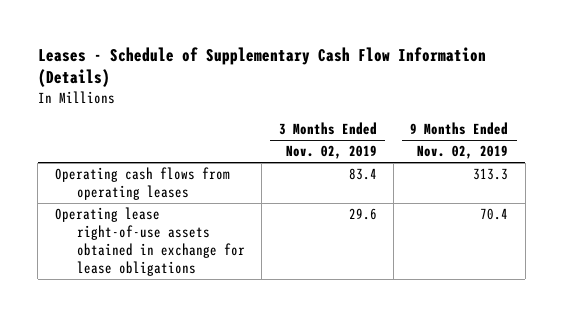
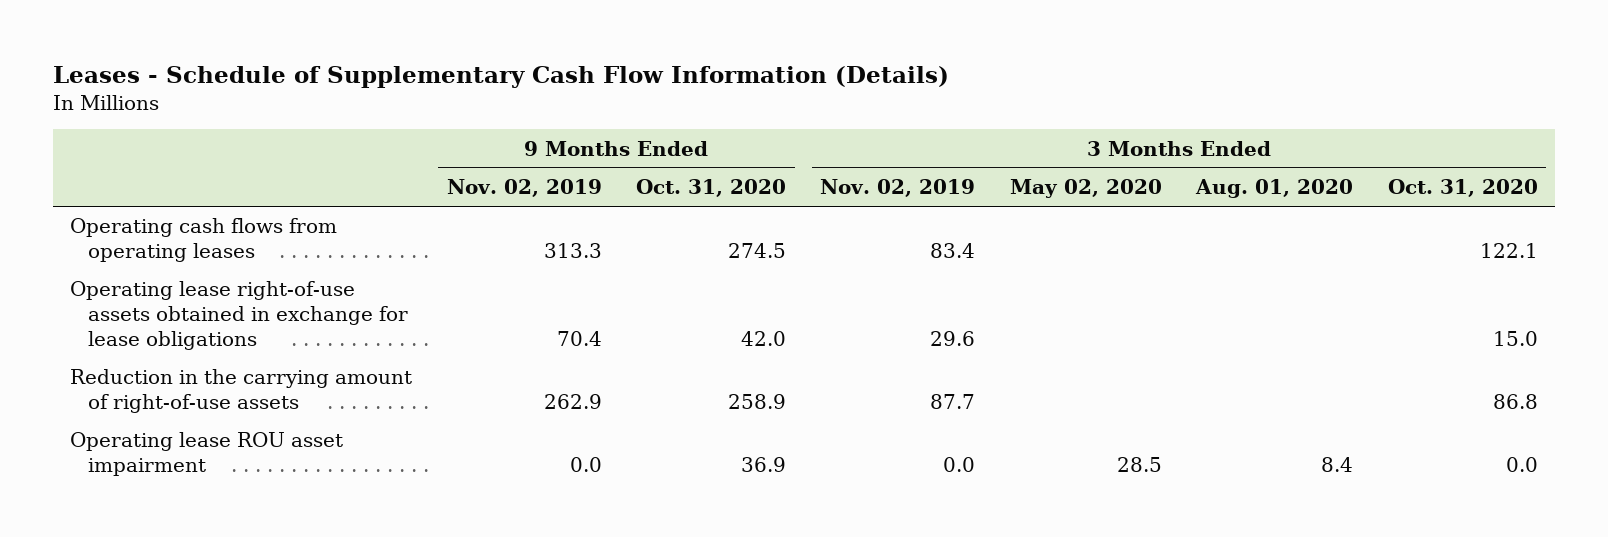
none -> [636,179,787,198] Oct. 31, 2020
none -> [1009,179,1162,199] May 02, 2020
none -> [1195,179,1354,199] Aug. 01, 2020
none -> [1387,179,1538,198] Oct. 31, 2020
none -> [70,369,413,413] Reduction in the carrying amount of right-of-use assets
none -> [70,432,344,476] Operating lease ROU asset impairment

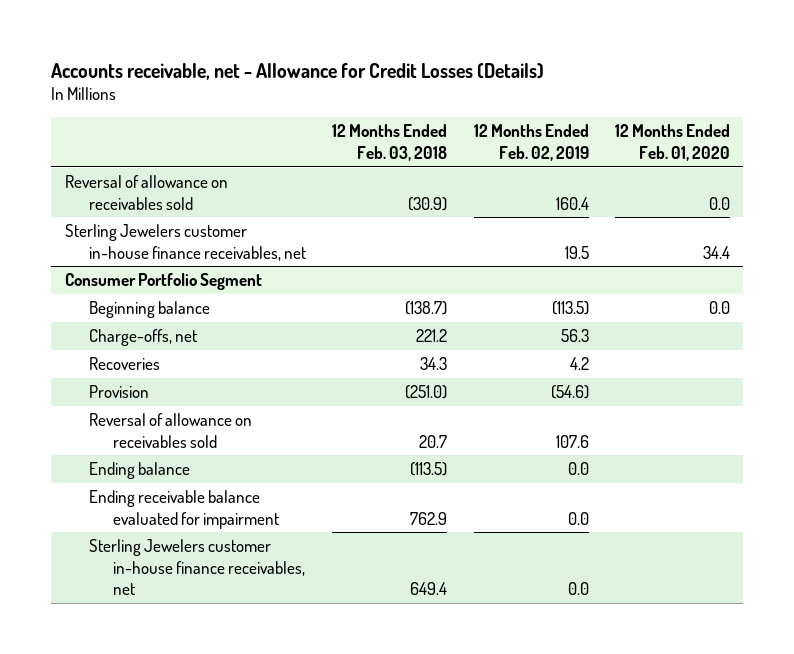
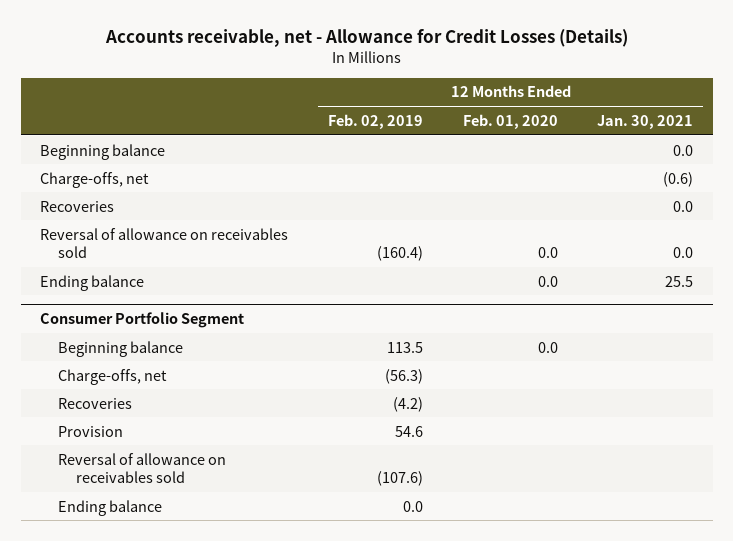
[332,124,448,162] 12 Months Ended Feb. 03, 2018 -> none
none -> [597,114,694,129] Jan. 30, 2021
[64,223,306,261] Sterling Jewelers customer in-house finance receivables, net -> none
none -> [40,143,166,160] Beginning balance
none -> [40,171,150,188] Charge-offs, net
none -> [40,200,115,212] Recoveries
[555,196,589,210] 160.4 -> [376,246,423,262] (160.4)
none -> [40,274,145,291] Ending balance
[551,300,589,315] (113.5) -> [386,341,423,353] 113.5
[560,328,589,342] 56.3 -> [384,368,423,384] (56.3)
[569,356,589,370] 4.2 -> [392,396,423,412] (4.2)
[550,384,589,399] (54.6) -> [394,425,423,437] 54.6
[555,434,589,448] 107.6 -> [376,471,423,487] (107.6)
[88,489,279,529] Ending receivable balance evaluated for impairment -> none
[88,538,305,596] Sterling Jewelers customer in-house finance receivables, net -> none

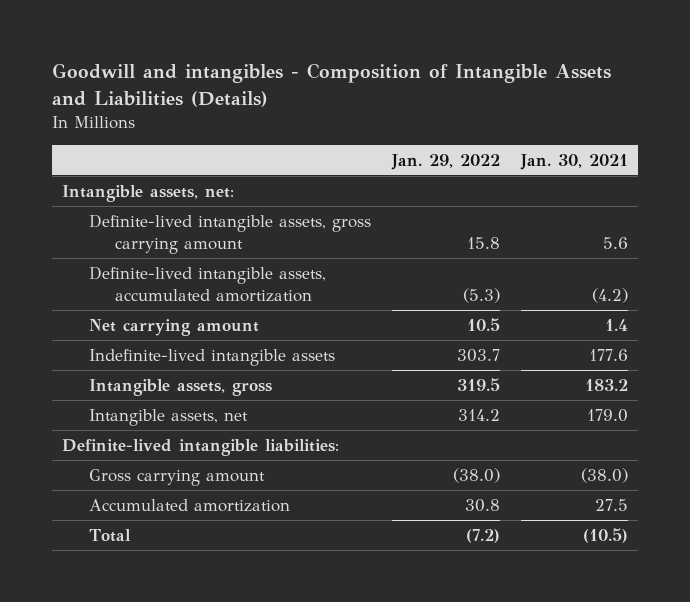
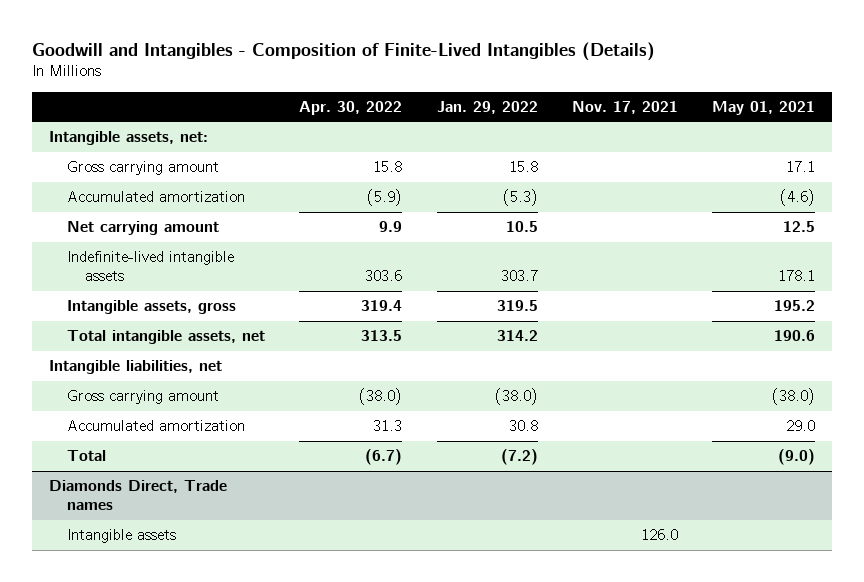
[51,63,611,107] Goodwill and intangibles - Composition of Intangible Assets and Liabilities (Details) -> [31,41,655,61] Goodwill and Intangibles - Composition of Finite-Lived Intangibles (Details)
[519,153,628,170] Jan. 30, 2021 -> none
none -> [299,100,403,115] Apr. 30, 2022
none -> [571,100,678,114] Nov. 17, 2021
none -> [712,100,816,115] May 01, 2021
[88,213,371,254] Definite-lived intangible assets, gross carrying amount -> [66,161,219,176] Gross carrying amount
[88,265,326,302] Definite-lived intangible assets, accumulated amortization -> [66,191,245,203] Accumulated amortization
[88,408,248,426] Intangible assets, net -> [66,330,265,345] Total intangible assets, net
[62,438,340,456] Definite-lived intangible liabilities: -> [49,360,223,375] Intangible liabilities, net
none -> [49,480,228,511] Diamonds Direct, Trade names
none -> [66,529,176,544] Intangible assets

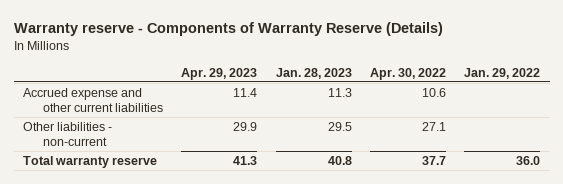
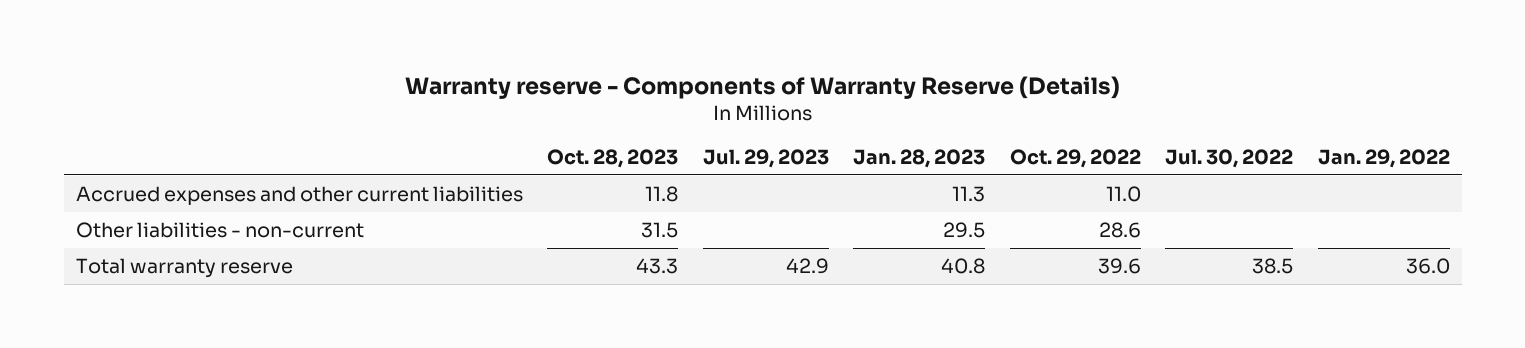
[181,67,258,80] Apr. 29, 2023 -> none
[369,67,446,80] Apr. 30, 2022 -> none
none -> [547,149,679,169] Oct. 28, 2023
none -> [702,149,829,169] Jul. 29, 2023
none -> [1009,149,1141,169] Oct. 29, 2022
none -> [1165,149,1294,169] Jul. 30, 2022
[22,87,163,112] Accrued expense and other current liabilities -> [75,185,523,205] Accrued expenses and other current liabilities

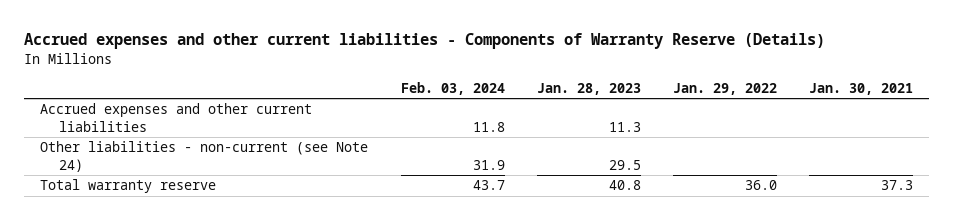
[404,75,1120,99] Warranty reserve - Components of Warranty Reserve (Details) -> [24,33,826,50] Accrued expenses and other current liabilities - Components of Warranty Reserve (Details)
[547,149,679,169] Oct. 28, 2023 -> none
[702,149,829,169] Jul. 29, 2023 -> none
[1009,149,1141,169] Oct. 29, 2022 -> none
[1165,149,1294,169] Jul. 30, 2022 -> none
none -> [400,81,505,95] Feb. 03, 2024
none -> [809,82,914,95] Jan. 30, 2021
[75,221,364,238] Other liabilities - non-current -> [40,141,369,172] Other liabilities - non-current (see Note 24)

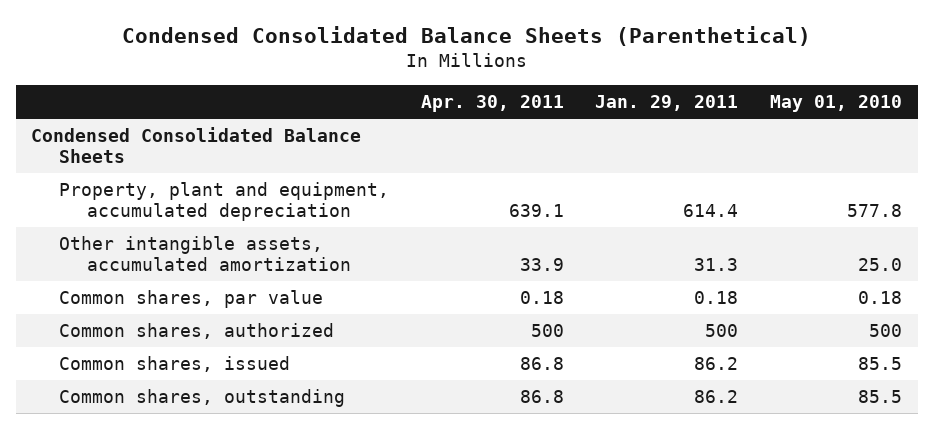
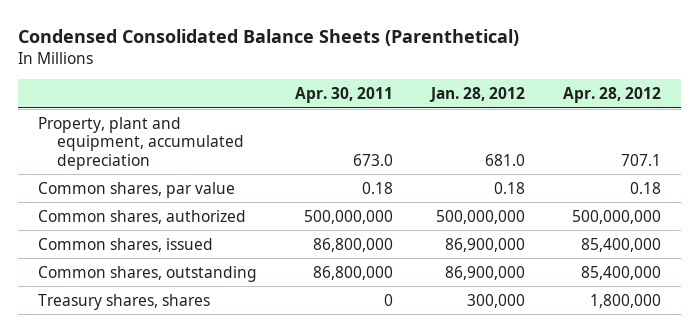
[595,94,739,111] Jan. 29, 2011 -> none
[769,94,902,112] May 01, 2010 -> none
none -> [429,87,526,103] Jan. 28, 2012
none -> [563,87,662,104] Apr. 28, 2012
[31,127,362,163] Condensed Consolidated Balance Sheets -> none
[59,236,352,271] Other intangible assets, accumulated amortization -> none
[508,203,564,217] 639.1 -> [352,153,393,166] 673.0
[530,324,564,338] 500 -> [303,209,393,224] 500,000,000
[519,357,564,371] 86.8 -> [312,237,393,252] 86,800,000
[519,390,564,404] 86.8 -> [312,265,393,280] 86,800,000
none -> [37,293,210,310] Treasury shares, shares

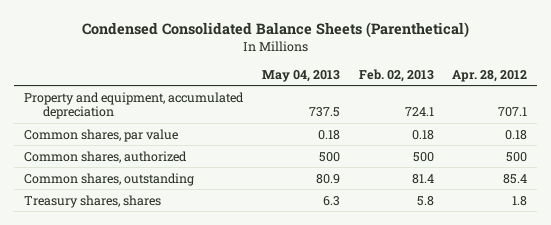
[294,87,393,104] Apr. 30, 2011 -> none
[429,87,526,103] Jan. 28, 2012 -> none
none -> [261,69,340,82] May 04, 2013
none -> [358,68,434,82] Feb. 02, 2013
[37,116,244,170] Property, plant and equipment, accumulated depreciation -> [23,91,244,120] Property and equipment, accumulated depreciation
[37,237,213,252] Common shares, issued -> none
[572,209,662,224] 500,000,000 -> [506,151,528,162] 500
[581,265,662,280] 85,400,000 -> [503,173,528,184] 85.4
[590,293,662,308] 1,800,000 -> [512,195,528,206] 1.8

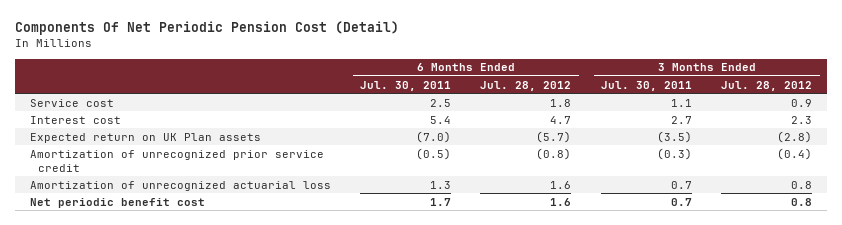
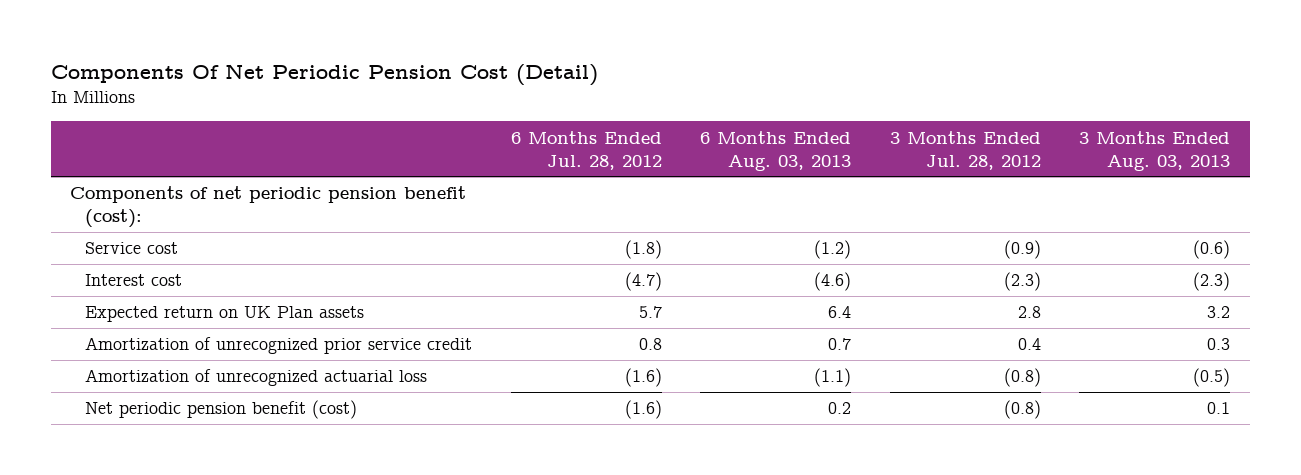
[360,80,452,91] Jul. 30, 2011 -> none
[600,80,692,91] Jul. 30, 2011 -> none
none -> [700,130,852,171] 6 Months Ended Aug. 03, 2013
none -> [1079,130,1231,171] 3 Months Ended Aug. 03, 2013
none -> [70,186,467,229] Components of net periodic pension benefit (cost):
[550,98,572,107] 1.8 -> [624,240,662,260] (1.8)
[791,98,813,107] 0.9 -> [1003,240,1041,260] (0.9)
[550,115,572,124] 4.7 -> [624,272,662,292] (4.7)
[791,115,813,124] 2.3 -> [1003,272,1041,292] (2.3)
[536,130,572,143] (5.7) -> [638,306,662,319] 5.7
[777,130,813,143] (2.8) -> [1017,306,1041,319] 2.8
[536,147,572,160] (0.8) -> [638,338,662,351] 0.8
[777,147,813,160] (0.4) -> [1017,338,1041,351] 0.4
[550,180,572,189] 1.6 -> [624,368,662,388] (1.6)
[791,180,813,189] 0.8 -> [1003,368,1041,388] (0.8)
[29,197,205,208] Net periodic benefit cost -> [85,400,358,420] Net periodic pension benefit (cost)
[550,197,572,206] 1.6 -> [624,400,662,420] (1.6)
[791,197,813,206] 0.8 -> [1003,400,1041,420] (0.8)

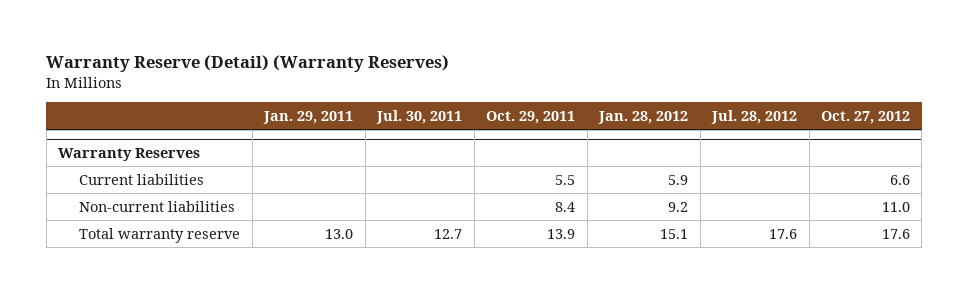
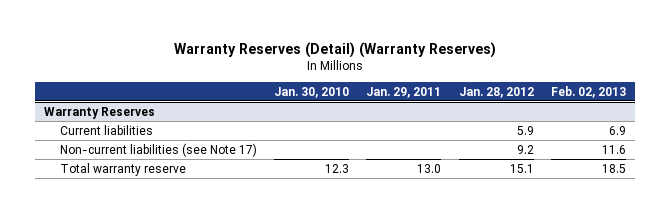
[46,55,450,73] Warranty Reserve (Detail) (Warranty Reserves) -> [174,42,497,59] Warranty Reserves (Detail) (Warranty Reserves)
[376,109,463,124] Jul. 30, 2011 -> none
[486,110,576,124] Oct. 29, 2011 -> none
[711,109,798,124] Jul. 28, 2012 -> none
[821,110,911,124] Oct. 27, 2012 -> none
none -> [274,86,350,98] Jan. 30, 2010
none -> [550,85,626,98] Feb. 02, 2013
[79,200,236,212] Non-current liabilities -> [60,142,258,157] Non-current liabilities (see Note 17)

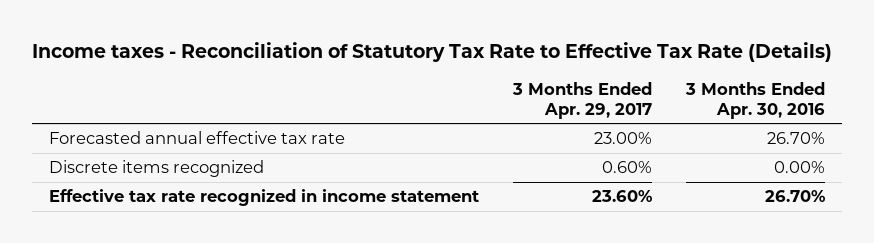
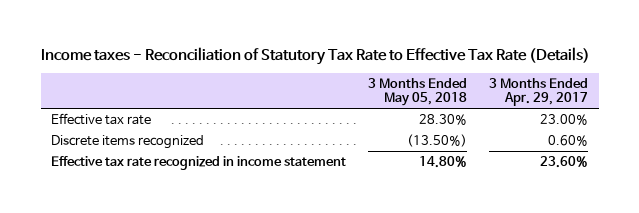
[684,82,825,119] 3 Months Ended Apr. 30, 2016 -> none
none -> [368,77,468,107] 3 Months Ended May 05, 2018
[49,131,346,145] Forecasted annual effective tax rate -> [51,112,152,125] Effective tax rate

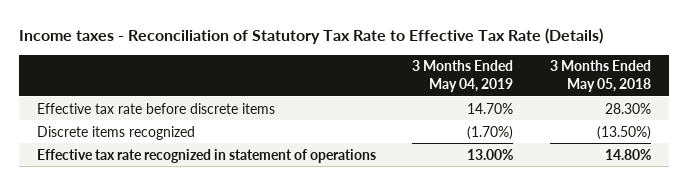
[488,77,588,107] 3 Months Ended Apr. 29, 2017 -> none
none -> [412,60,514,93] 3 Months Ended May 04, 2019
[51,112,152,125] Effective tax rate -> [36,102,275,114] Effective tax rate before discrete items
[51,155,347,170] Effective tax rate recognized in income statement -> [36,148,376,163] Effective tax rate recognized in statement of operations

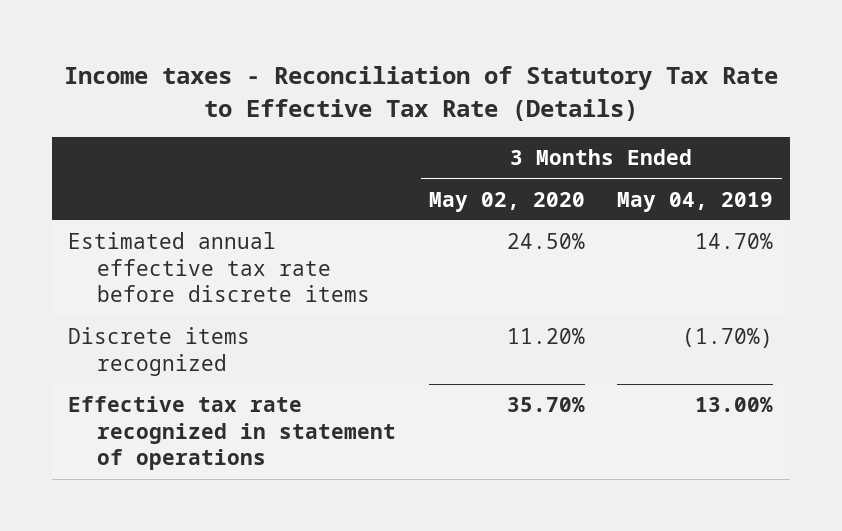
[549,60,651,93] 3 Months Ended May 05, 2018 -> none
none -> [428,191,585,212] May 02, 2020
[36,102,275,114] Effective tax rate before discrete items -> [68,232,371,303] Estimated annual effective tax rate before discrete items

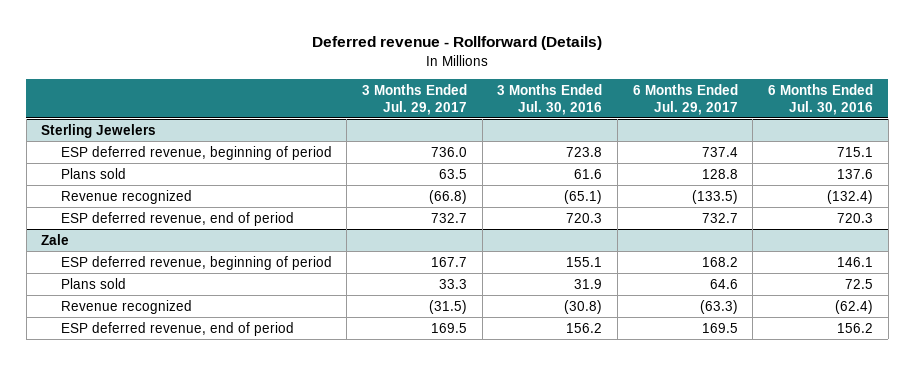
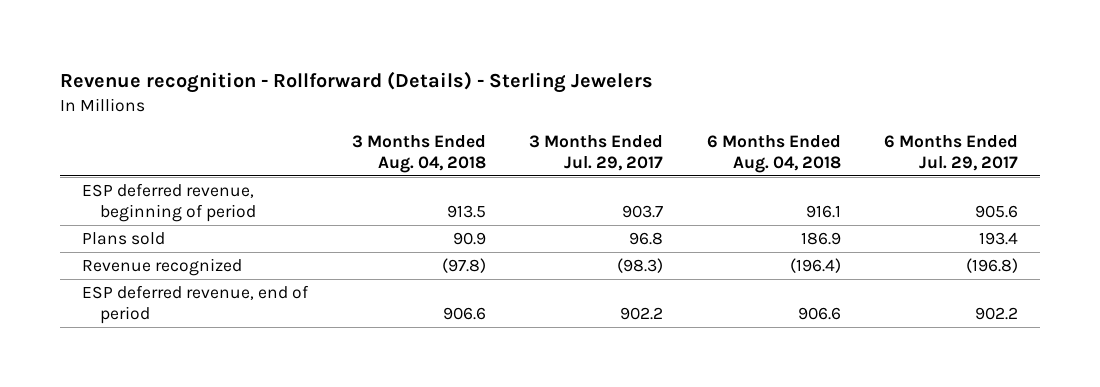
[312,36,603,51] Deferred revenue - Rollforward (Details) -> [60,71,654,94] Revenue recognition - Rollforward (Details) - Sterling Jewelers
[497,83,603,115] 3 Months Ended Jul. 30, 2016 -> none
[768,83,874,115] 6 Months Ended Jul. 30, 2016 -> none
none -> [351,135,486,173] 3 Months Ended Aug. 04, 2018
none -> [706,135,841,173] 6 Months Ended Aug. 04, 2018
[41,123,157,138] Sterling Jewelers -> none
[41,233,70,245] Zale -> none
[60,255,332,270] ESP deferred revenue, beginning of period -> none
[60,277,126,289] Plans sold -> none
[60,299,192,314] Revenue recognized -> none
[60,321,294,336] ESP deferred revenue, end of period -> none
[431,146,468,157] 736.0 -> [622,204,664,218] 903.7
[701,146,738,157] 737.4 -> [975,204,1019,218] 905.6
[439,168,468,179] 63.5 -> [629,232,664,246] 96.8
[701,168,738,179] 128.8 -> [979,232,1019,246] 193.4
[429,189,468,204] (66.8) -> [617,258,664,274] (98.3)
[691,189,738,204] (133.5) -> [966,258,1019,274] (196.8)
[431,212,468,223] 732.7 -> [620,306,664,320] 902.2
[701,212,738,223] 732.7 -> [975,306,1019,320] 902.2

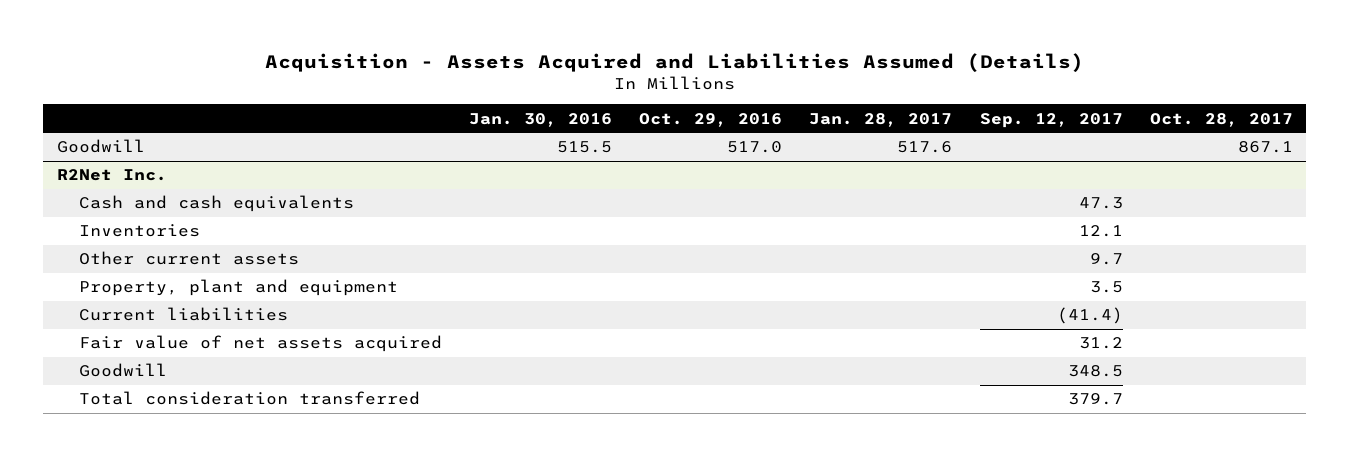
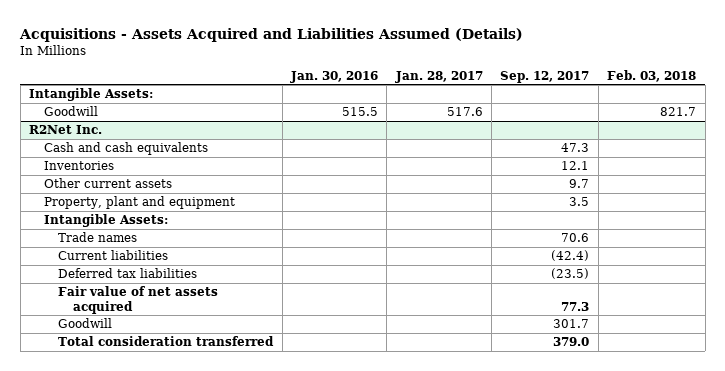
[264,52,1084,72] Acquisition - Assets Acquired and Liabilities Assumed (Details) -> [19,27,524,42] Acquisitions - Assets Acquired and Liabilities Assumed (Details)
[639,112,783,127] Oct. 29, 2016 -> none
[1149,112,1293,127] Oct. 28, 2017 -> none
none -> [607,69,697,82] Feb. 03, 2018
none -> [28,88,153,102] Intangible Assets:
none -> [43,214,168,228] Intangible Assets:
none -> [58,232,138,243] Trade names
[1056,307,1123,325] (41.4) -> [551,250,590,262] (42.4)
none -> [58,268,198,279] Deferred tax liabilities
[1078,337,1123,350] 31.2 -> [561,301,590,311] 77.3
[1067,365,1123,378] 348.5 -> [553,319,590,329] 301.7
[1067,393,1123,406] 379.7 -> [553,337,590,347] 379.0

